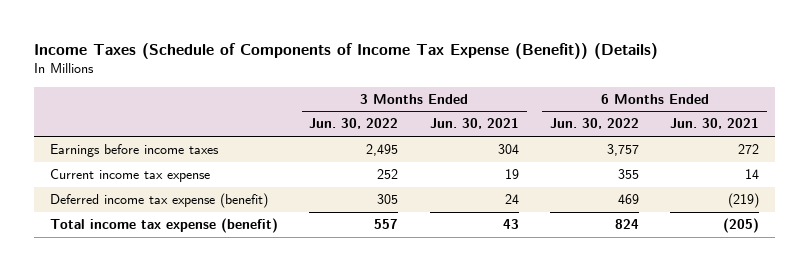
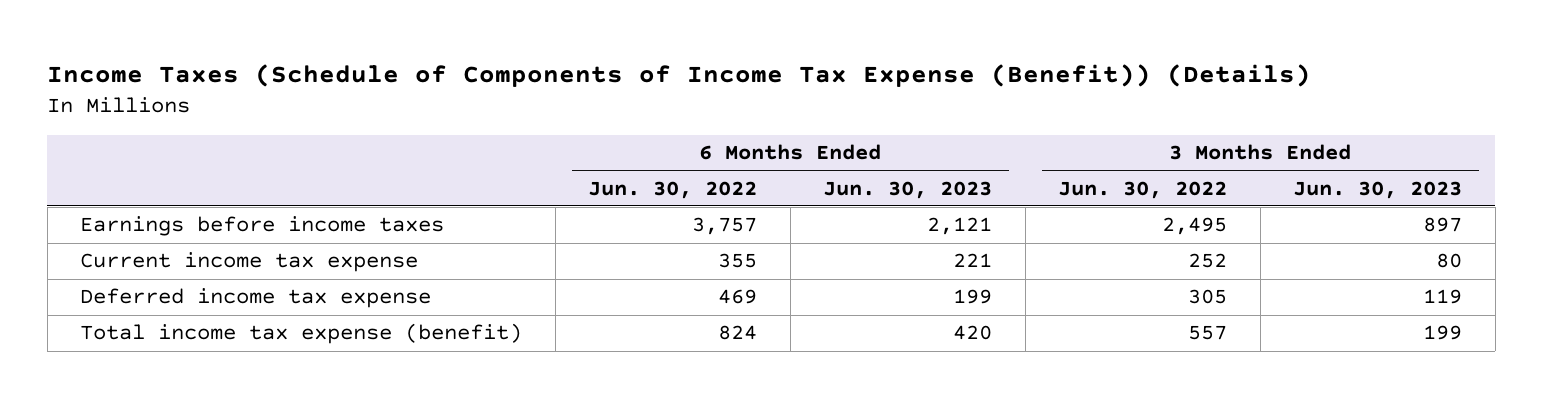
[429,118,519,130] Jun. 30, 2021 -> none
[670,118,760,130] Jun. 30, 2021 -> none
none -> [823,180,993,199] Jun. 30, 2023
none -> [1293,180,1463,199] Jun. 30, 2023
[50,193,269,209] Deferred income tax expense (benefit) -> [80,288,432,309] Deferred income tax expense

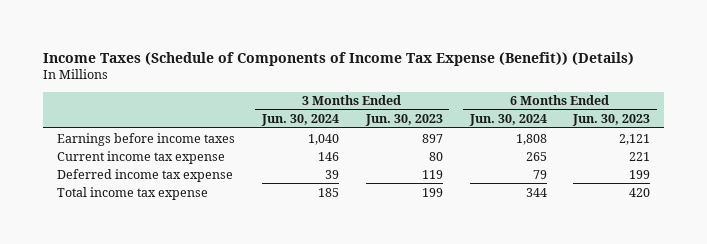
[588,180,758,199] Jun. 30, 2022 -> none
[1058,180,1228,199] Jun. 30, 2022 -> none
none -> [260,114,339,127] Jun. 30, 2024
none -> [468,114,547,127] Jun. 30, 2024
[80,323,523,345] Total income tax expense (benefit) -> [56,186,208,200] Total income tax expense

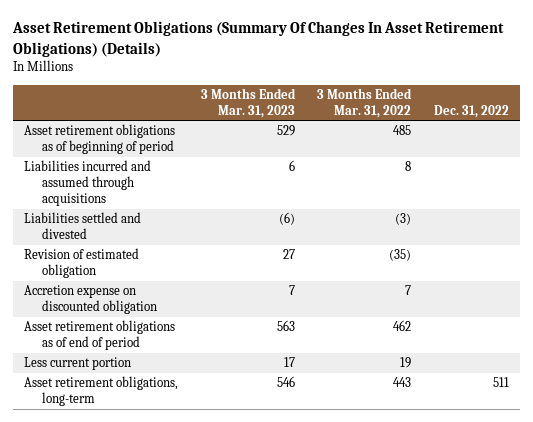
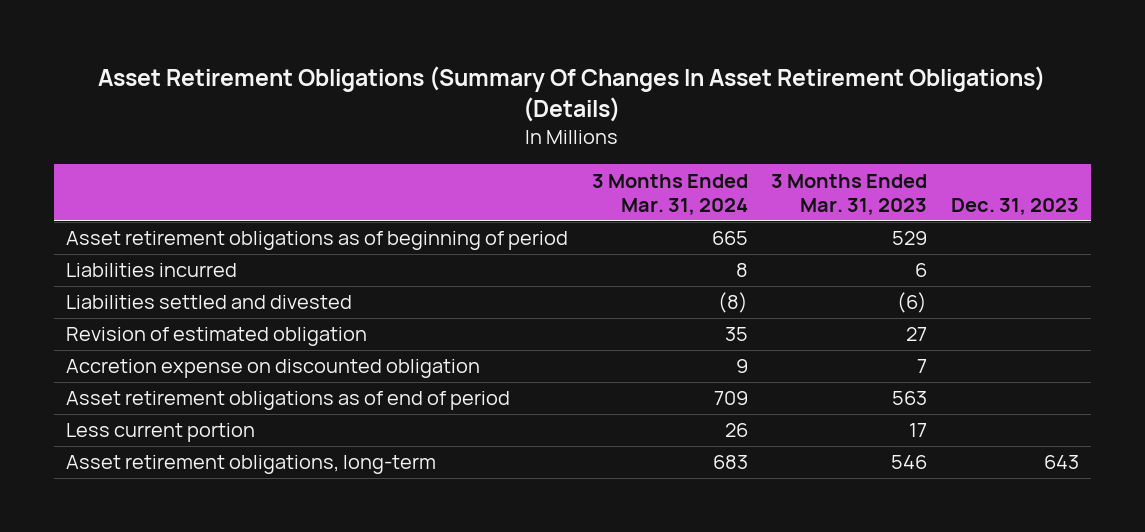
[317,87,413,118] 3 Months Ended Mar. 31, 2022 -> none
[433,104,509,118] Dec. 31, 2022 -> none
none -> [591,173,748,215] 3 Months Ended Mar. 31, 2024
none -> [950,197,1079,215] Dec. 31, 2023
[24,160,152,207] Liabilities incurred and assumed through acquisitions -> [66,263,238,278] Liabilities incurred

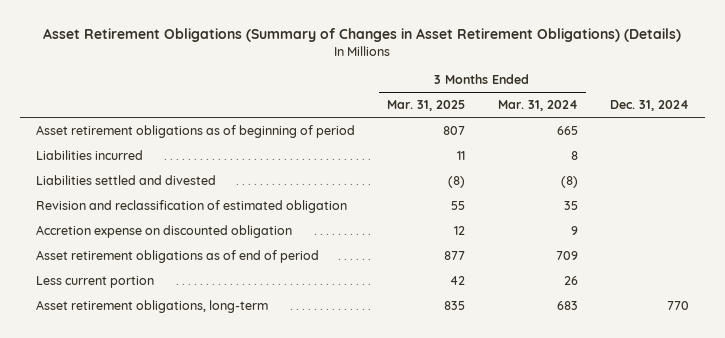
[98,65,1046,123] Asset Retirement Obligations (Summary Of Changes In Asset Retirement Obligations) (Details) -> [43,27,682,42] Asset Retirement Obligations (Summary of Changes in Asset Retirement Obligations) (Details)
[771,173,928,215] 3 Months Ended Mar. 31, 2023 -> none
[950,197,1079,215] Dec. 31, 2023 -> none
none -> [387,100,466,112] Mar. 31, 2025
none -> [609,100,689,112] Dec. 31, 2024
[66,327,368,347] Revision of estimated obligation -> [36,199,348,213] Revision and reclassification of estimated obligation

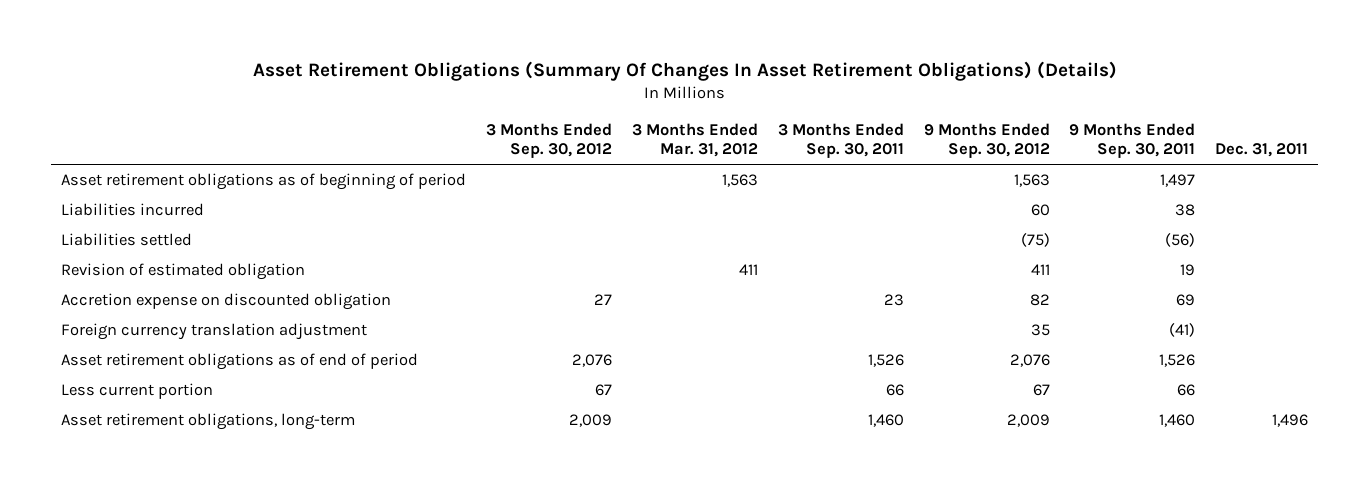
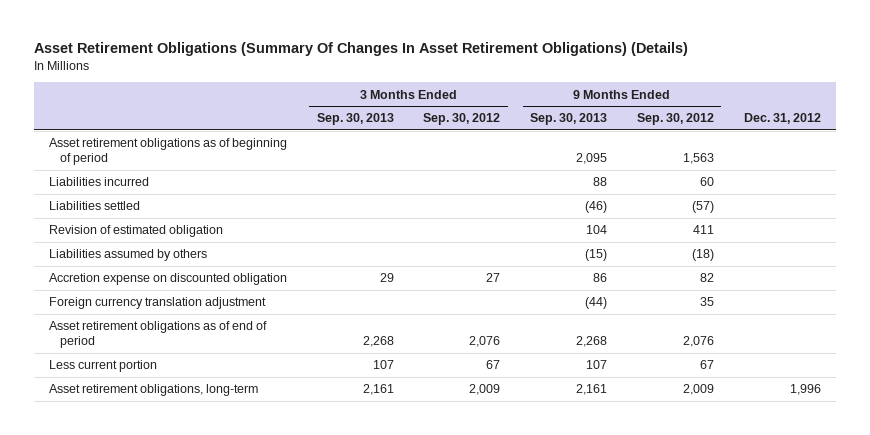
[631,122,758,158] 3 Months Ended Mar. 31, 2012 -> none
[777,122,904,159] 3 Months Ended Sep. 30, 2011 -> none
[1069,122,1196,159] 9 Months Ended Sep. 30, 2011 -> none
[1215,143,1309,158] Dec. 31, 2011 -> none
none -> [316,113,394,126] Sep. 30, 2013
none -> [530,113,608,126] Sep. 30, 2013
none -> [743,113,821,125] Dec. 31, 2012
[1020,233,1050,248] (75) -> [692,201,715,214] (57)
none -> [48,249,207,262] Liabilities assumed by others

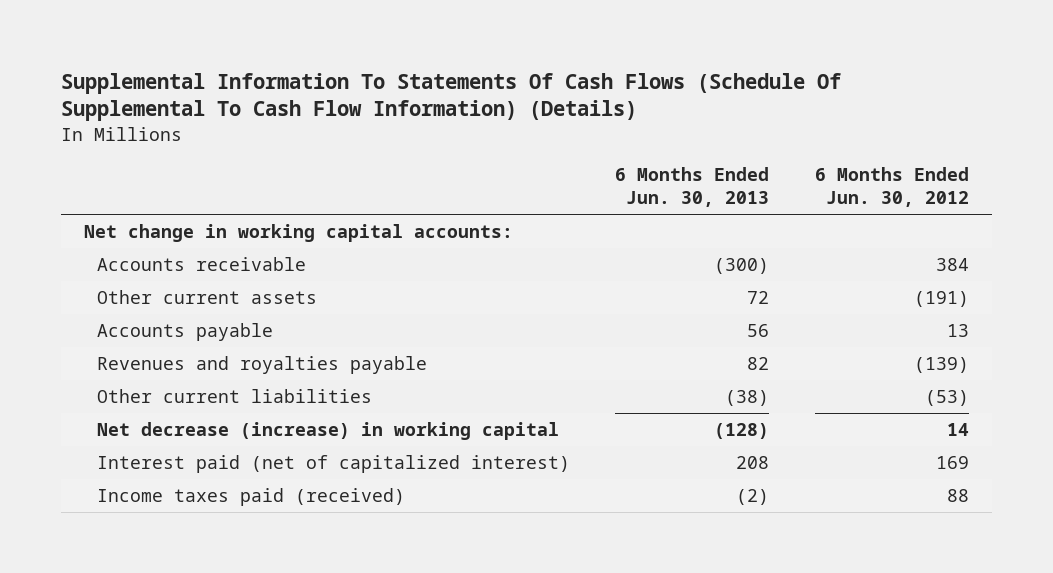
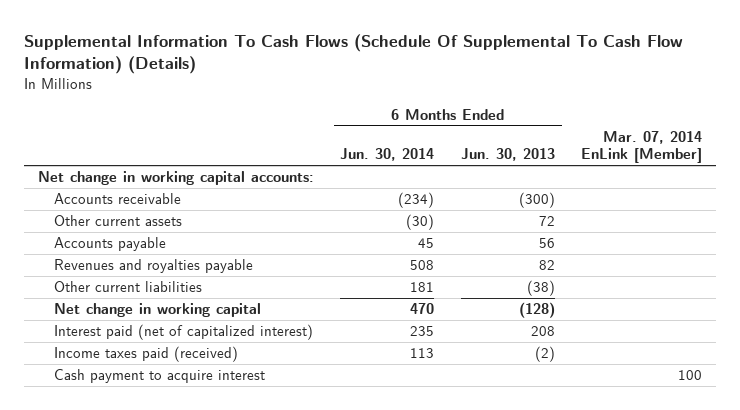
[60,72,841,122] Supplemental Information To Statements Of Cash Flows (Schedule Of Supplemental To Cash Flow Information) (Details) -> [24,33,684,75] Supplemental Information To Cash Flows (Schedule Of Supplemental To Cash Flow Information) (Details)
[815,167,970,208] 6 Months Ended Jun. 30, 2012 -> none
none -> [340,148,435,162] Jun. 30, 2014
none -> [581,130,703,164] Mar. 07, 2014 EnLink [Member]
[96,421,559,440] Net decrease (increase) in working capital -> [54,303,262,318] Net change in working capital
none -> [54,369,266,384] Cash payment to acquire interest

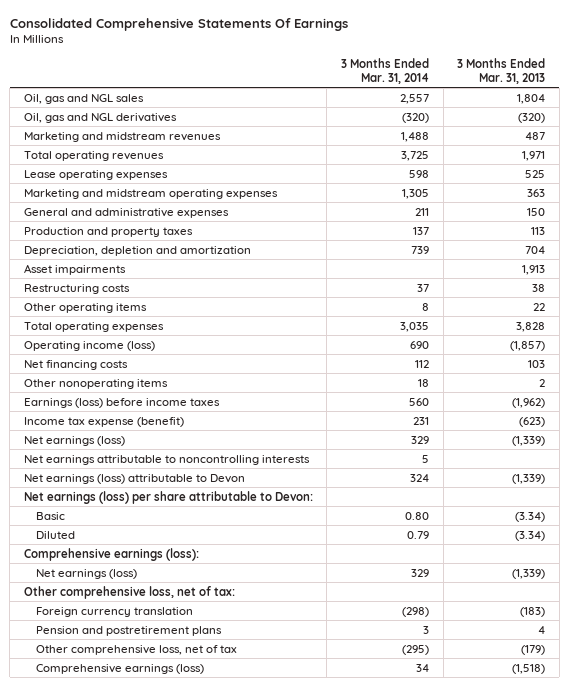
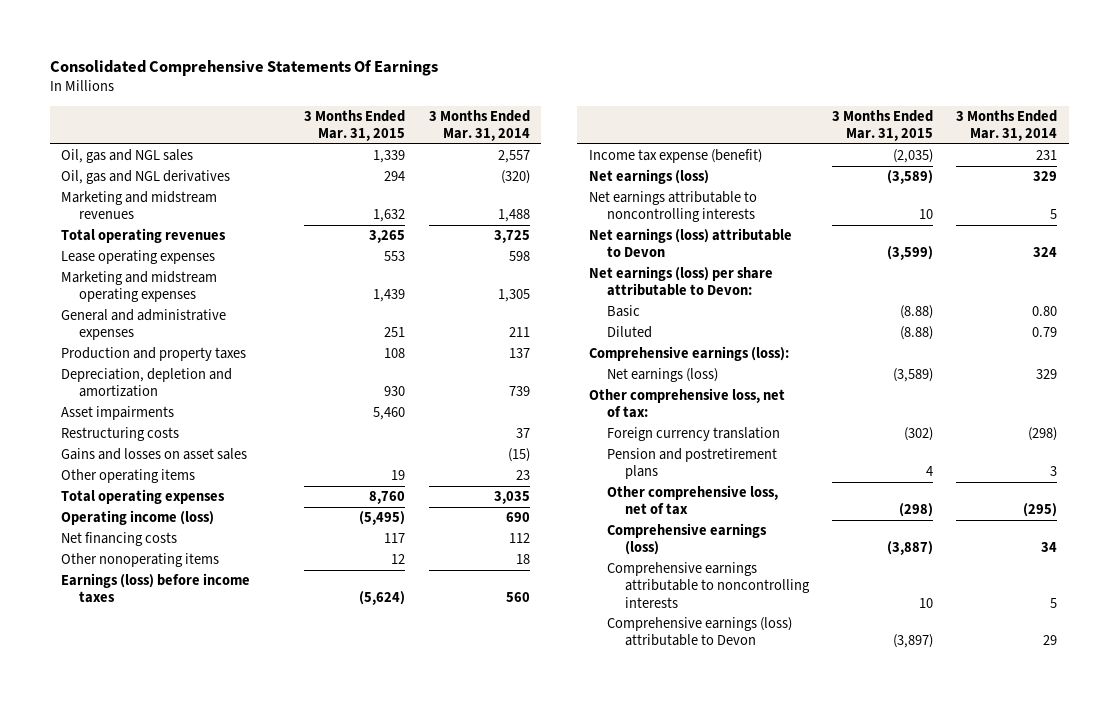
[457,58,546,84] 3 Months Ended Mar. 31, 2013 -> none
none -> [304,109,406,142] 3 Months Ended Mar. 31, 2015
none -> [61,448,248,461] Gains and losses on asset sales
[422,302,430,311] 8 -> [515,470,530,481] 23
none -> [606,562,810,608] Comprehensive earnings attributable to noncontrolling interests
none -> [606,617,792,647] Comprehensive earnings (loss) attributable to Devon

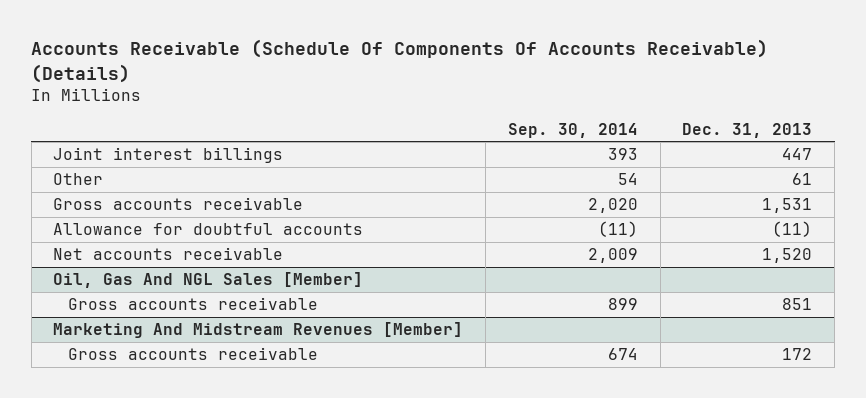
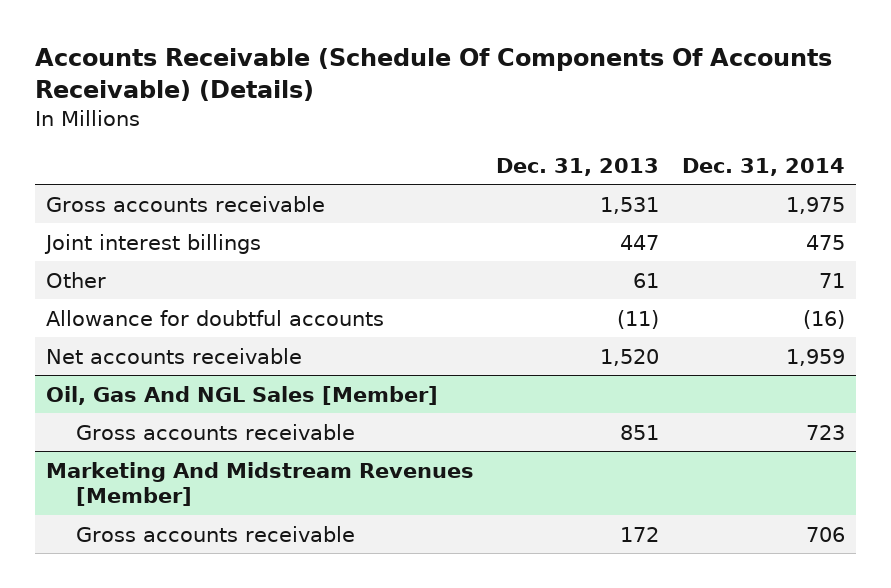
[507,122,638,138] Sep. 30, 2014 -> none
none -> [681,157,845,176] Dec. 31, 2014
[53,197,304,211] Gross accounts receivable -> [46,195,326,212] Gross accounts receivable

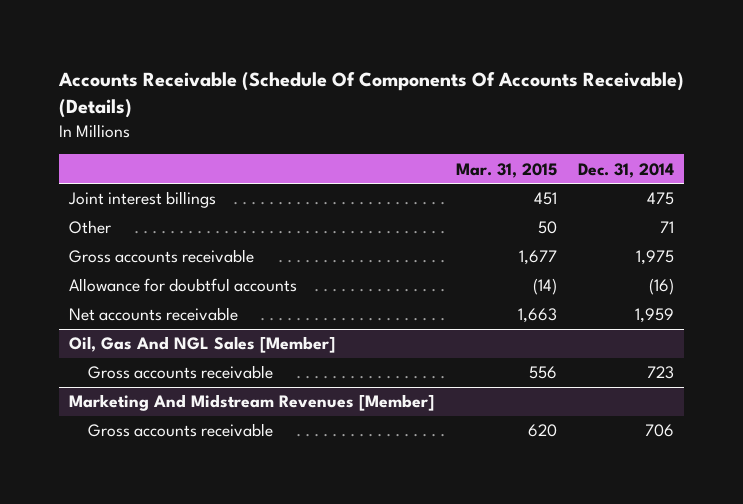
[496,157,660,176] Dec. 31, 2013 -> none
none -> [455,162,557,178] Mar. 31, 2015
[46,195,326,212] Gross accounts receivable -> [69,249,255,264] Gross accounts receivable

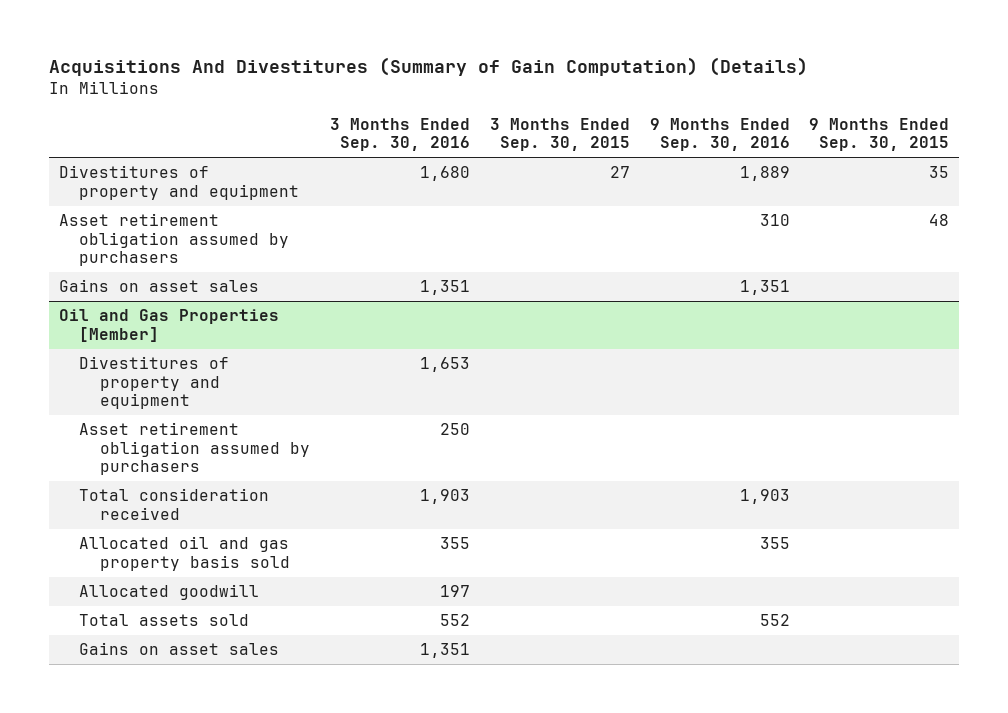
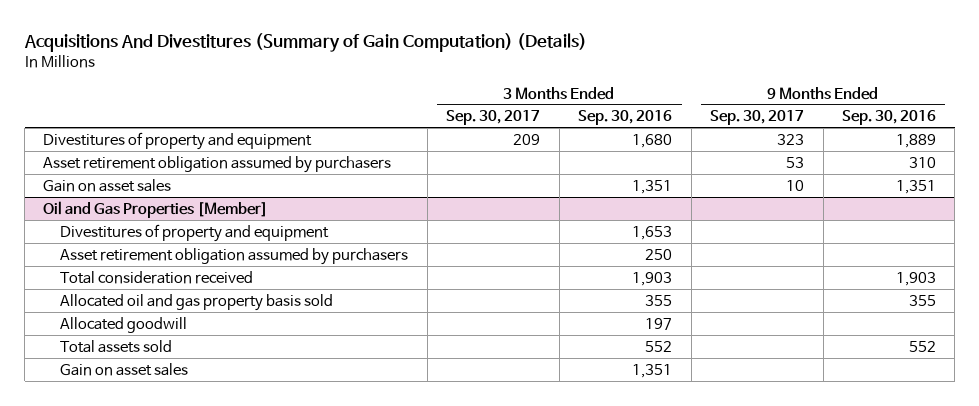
[489,117,630,152] 3 Months Ended Sep. 30, 2015 -> none
[809,117,950,152] 9 Months Ended Sep. 30, 2015 -> none
none -> [446,110,541,126] Sep. 30, 2017
none -> [710,110,805,126] Sep. 30, 2017
[58,279,259,293] Gains on asset sales -> [43,178,172,192] Gain on asset sales
[79,642,280,656] Gains on asset sales -> [60,362,189,376] Gain on asset sales

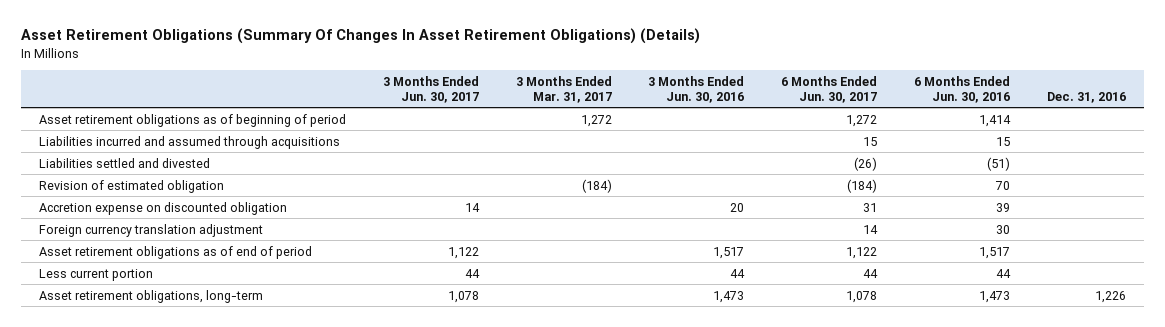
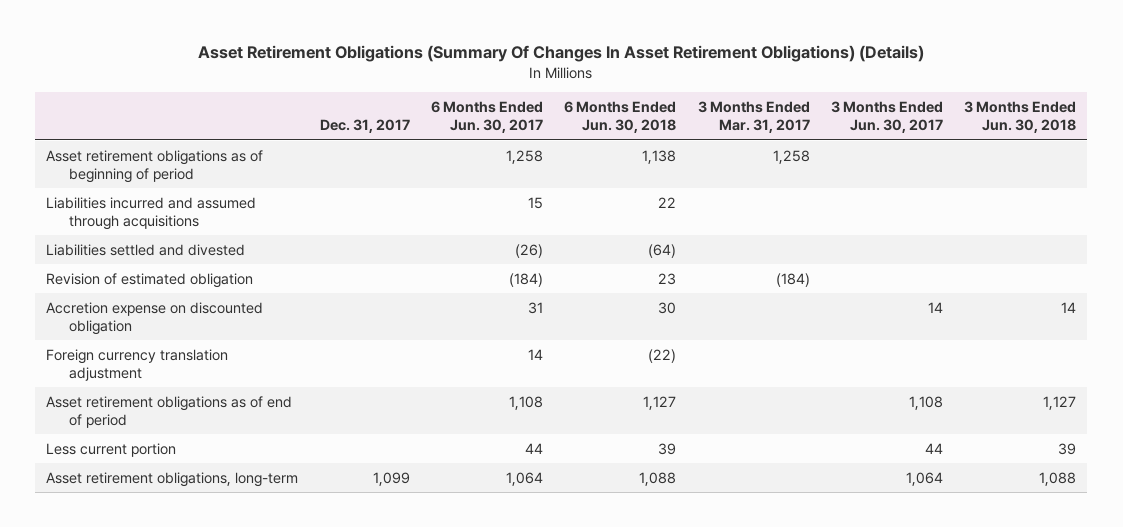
[648,75,745,103] 3 Months Ended Jun. 30, 2016 -> none
[914,75,1011,103] 6 Months Ended Jun. 30, 2016 -> none
[1046,91,1126,103] Dec. 31, 2016 -> none
none -> [319,119,410,134] Dec. 31, 2017
none -> [564,100,677,134] 6 Months Ended Jun. 30, 2018
none -> [964,100,1077,134] 3 Months Ended Jun. 30, 2018
[580,114,612,127] 1,272 -> [772,149,810,164] 1,258
[846,114,878,127] 1,272 -> [505,149,543,164] 1,258
[447,246,479,259] 1,122 -> [909,395,944,410] 1,108
[846,246,878,259] 1,122 -> [508,395,543,410] 1,108
[447,290,479,303] 1,078 -> [906,471,944,486] 1,064
[846,290,878,303] 1,078 -> [505,471,543,486] 1,064

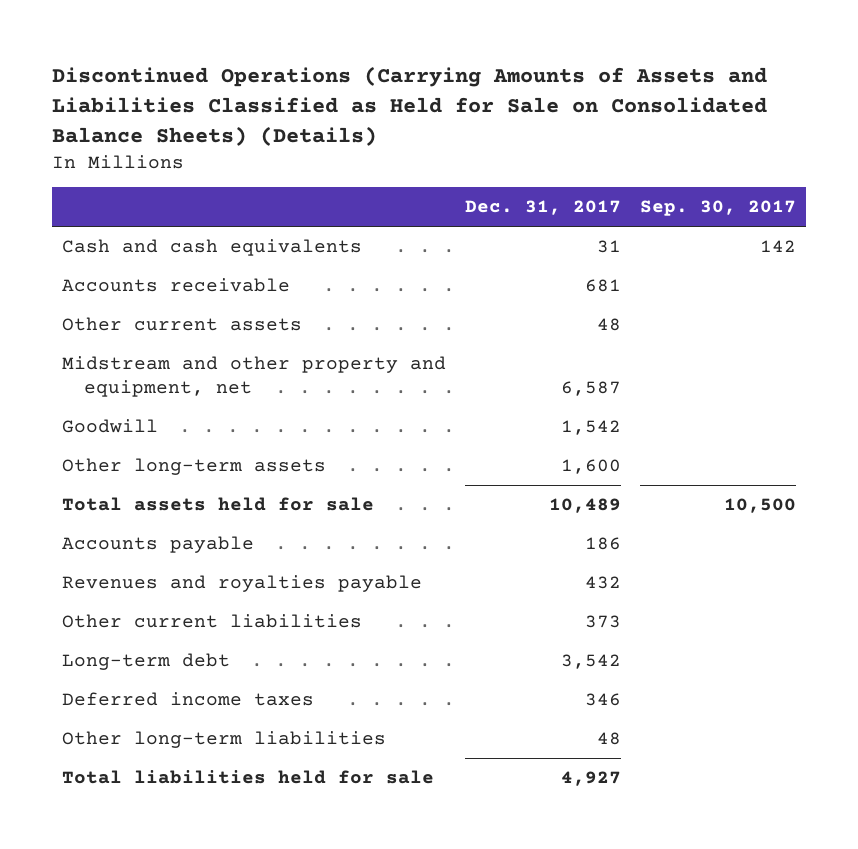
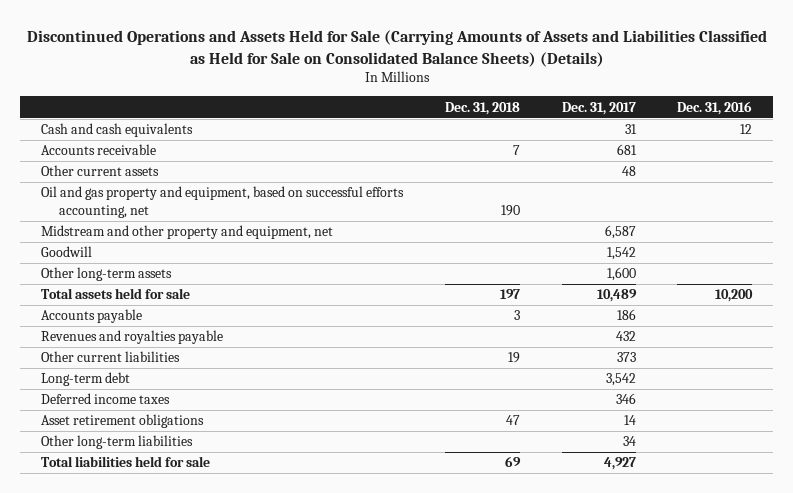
[52,66,768,146] Discontinued Operations (Carrying Amounts of Assets and Liabilities Classified as Held for Sale on Consolidated Balance Sheets) (Details) -> [26,29,767,67] Discontinued Operations and Assets Held for Sale (Carrying Amounts of Assets and Liabilities Classified as Held for Sale on Consolidated Balance Sheets) (Details)
[640,200,797,217] Sep. 30, 2017 -> none
none -> [444,101,520,115] Dec. 31, 2018
none -> [677,100,753,115] Dec. 31, 2016
none -> [41,186,405,219] Oil and gas property and equipment, based on successful efforts accounting, net
none -> [41,414,205,429] Asset retirement obligations
[597,732,622,746] 48 -> [622,436,636,447] 34

